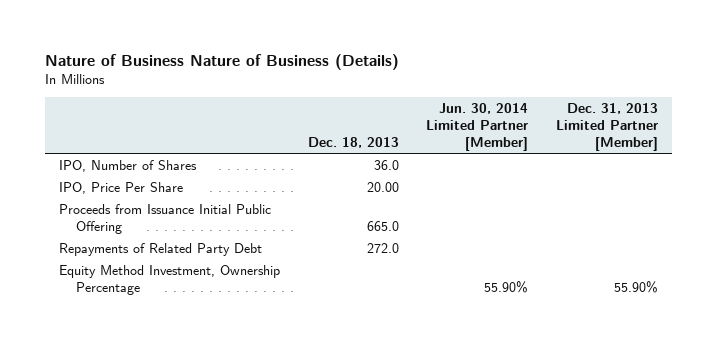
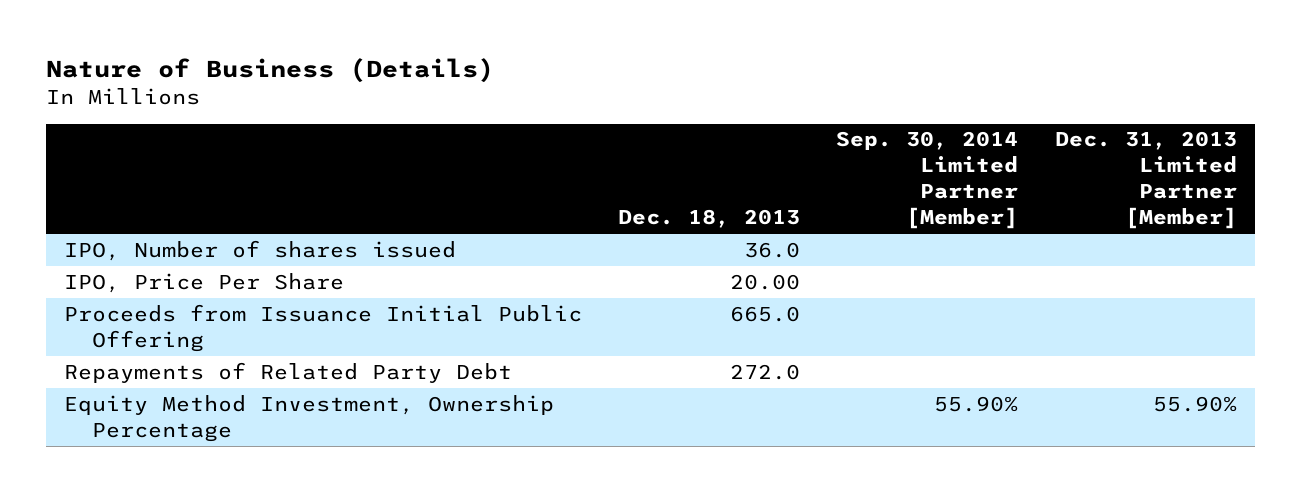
[45,53,400,70] Nature of Business Nature of Business (Details) -> [45,57,494,83] Nature of Business (Details)
[426,103,529,151] Jun. 30, 2014 Limited Partner [Member] -> none
none -> [836,131,1019,230] Sep. 30, 2014 Limited Partner [Member]
[59,159,198,172] IPO, Number of Shares -> [63,239,456,261] IPO, Number of shares issued

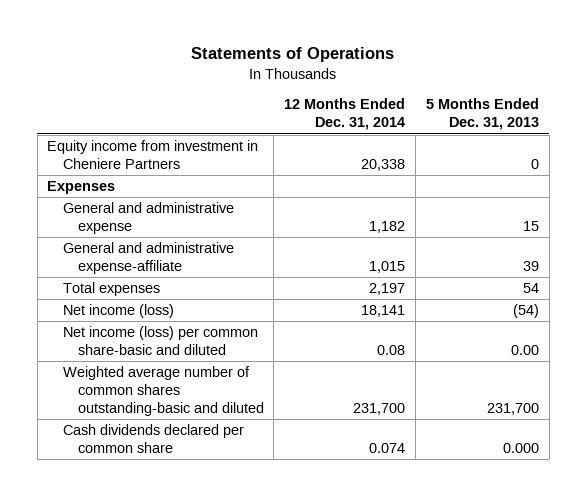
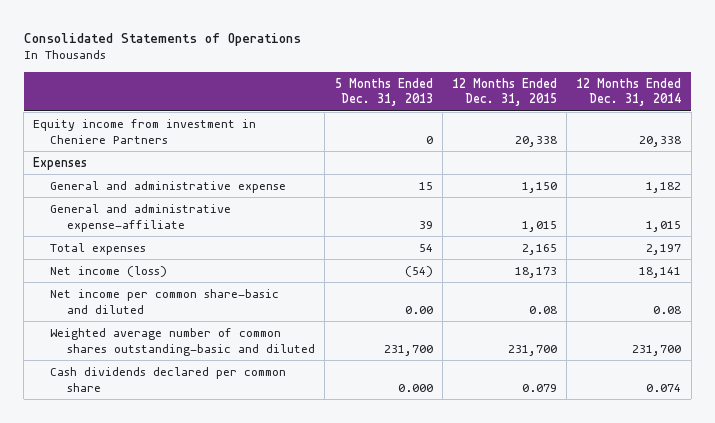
[191,47,395,63] Statements of Operations -> [23,32,301,46] Consolidated Statements of Operations
none -> [452,77,558,107] 12 Months Ended Dec. 31, 2015
[62,326,258,356] Net income (loss) per common share-basic and diluted -> [50,288,280,314] Net income per common share-basic and diluted

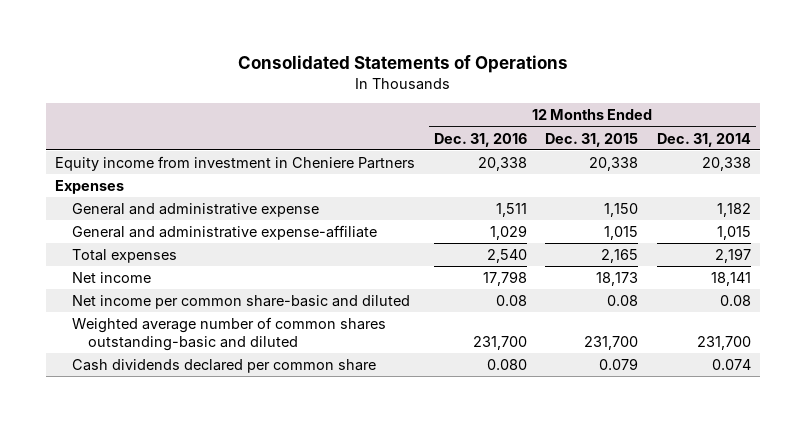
[334,77,433,107] 5 Months Ended Dec. 31, 2013 -> none
none -> [433,132,527,147] Dec. 31, 2016
[50,265,168,277] Net income (loss) -> [71,272,151,284] Net income

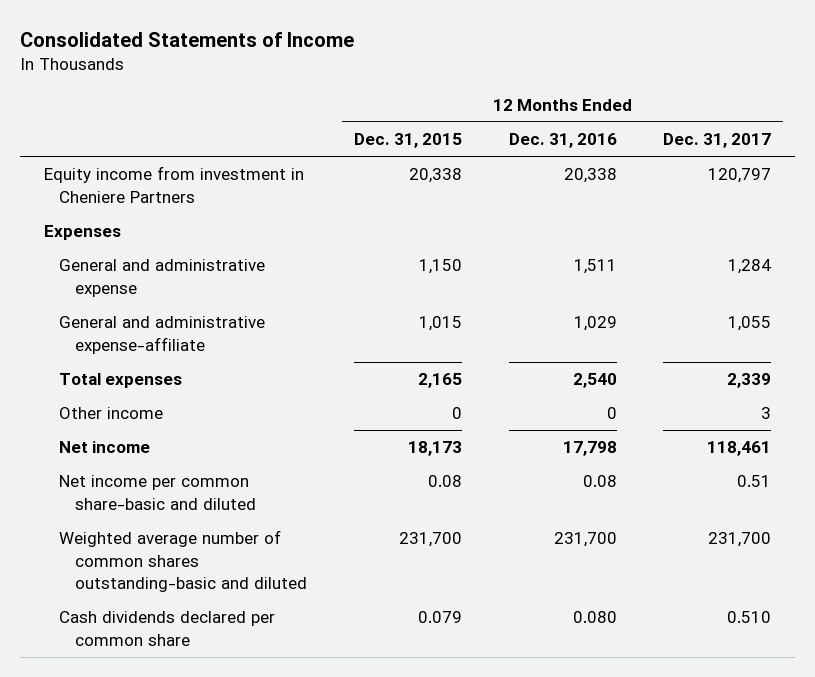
[237,54,568,73] Consolidated Statements of Operations -> [20,32,355,48] Consolidated Statements of Income
[656,132,751,147] Dec. 31, 2014 -> none
none -> [663,133,772,149] Dec. 31, 2017
none -> [59,407,164,420] Other income

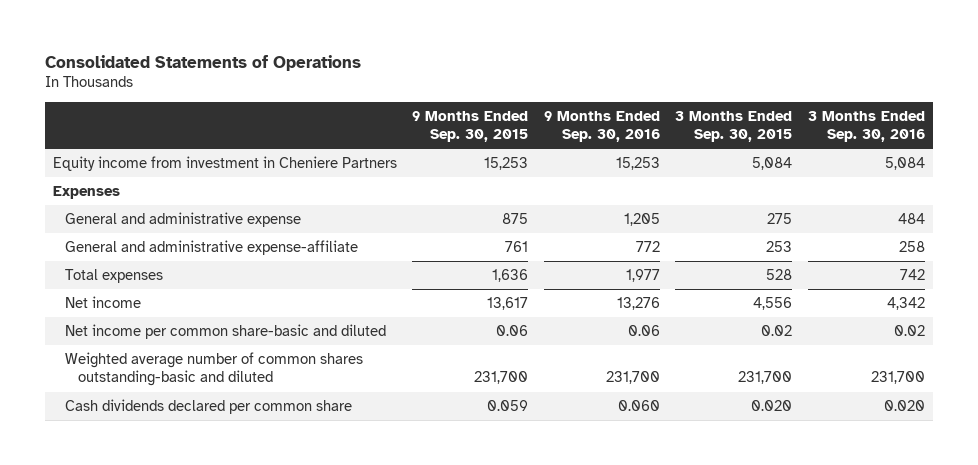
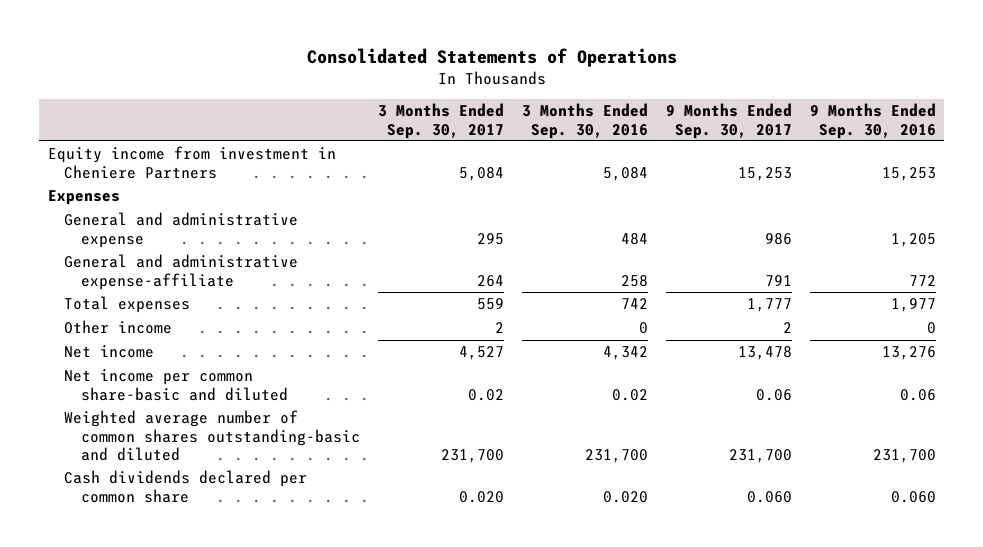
[412,111,529,143] 9 Months Ended Sep. 30, 2015 -> none
[675,111,793,143] 3 Months Ended Sep. 30, 2015 -> none
none -> [377,103,504,139] 3 Months Ended Sep. 30, 2017
none -> [665,103,792,139] 9 Months Ended Sep. 30, 2017
none -> [64,320,173,335] Other income

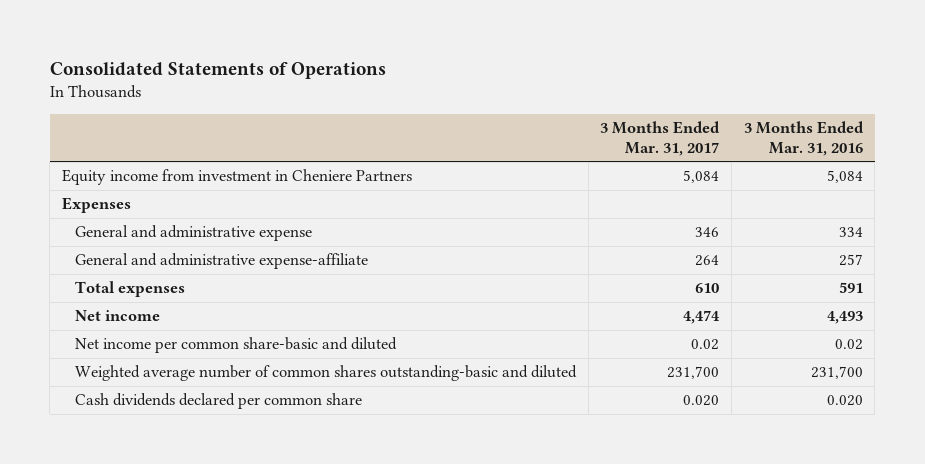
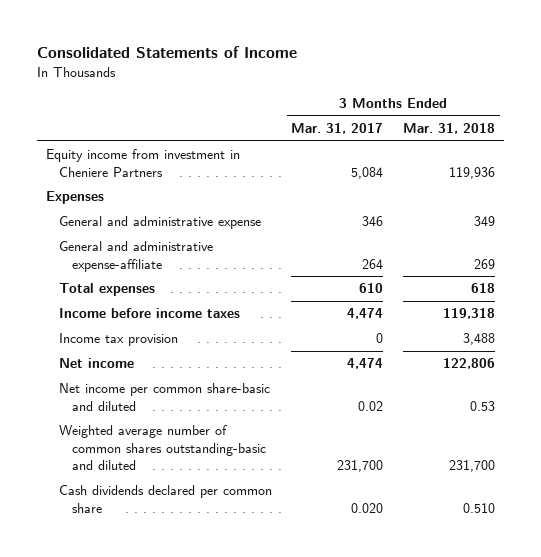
[49,62,386,80] Consolidated Statements of Operations -> [36,46,297,59] Consolidated Statements of Income
[743,121,864,156] 3 Months Ended Mar. 31, 2016 -> none
none -> [402,123,495,135] Mar. 31, 2018
none -> [59,308,241,319] Income before income taxes
none -> [59,333,179,347] Income tax provision

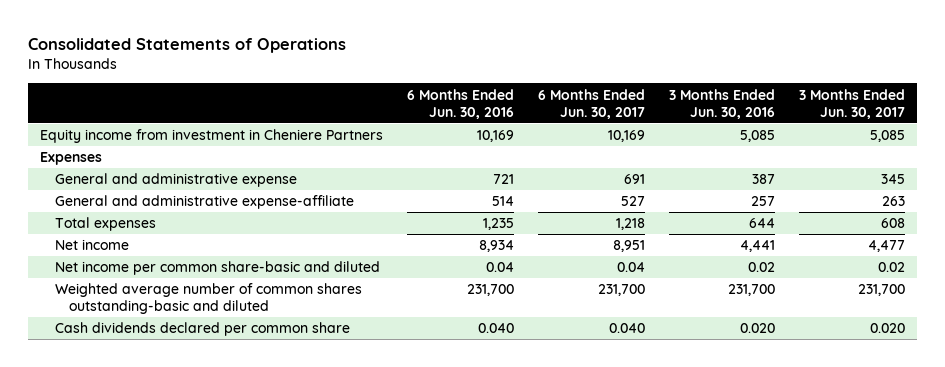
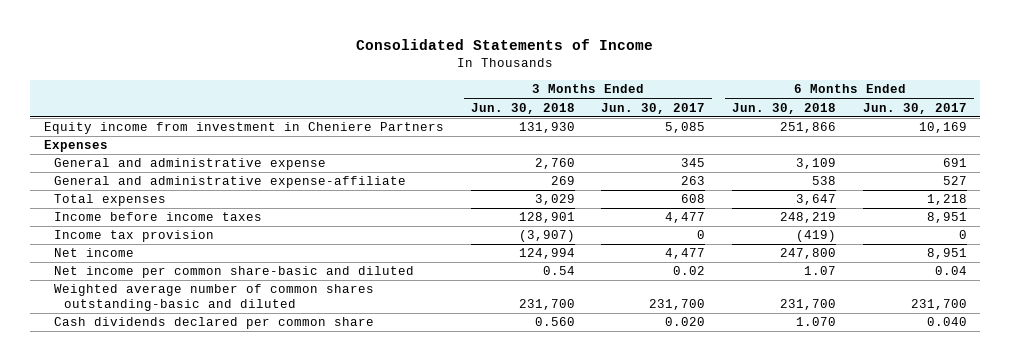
[27,38,346,54] Consolidated Statements of Operations -> [356,39,654,51] Consolidated Statements of Income
[406,88,514,119] 6 Months Ended Jun. 30, 2016 -> none
[668,88,775,119] 3 Months Ended Jun. 30, 2016 -> none
none -> [470,102,575,114] Jun. 30, 2018
none -> [732,102,837,114] Jun. 30, 2018
none -> [53,212,262,222] Income before income taxes
none -> [53,230,214,243] Income tax provision

